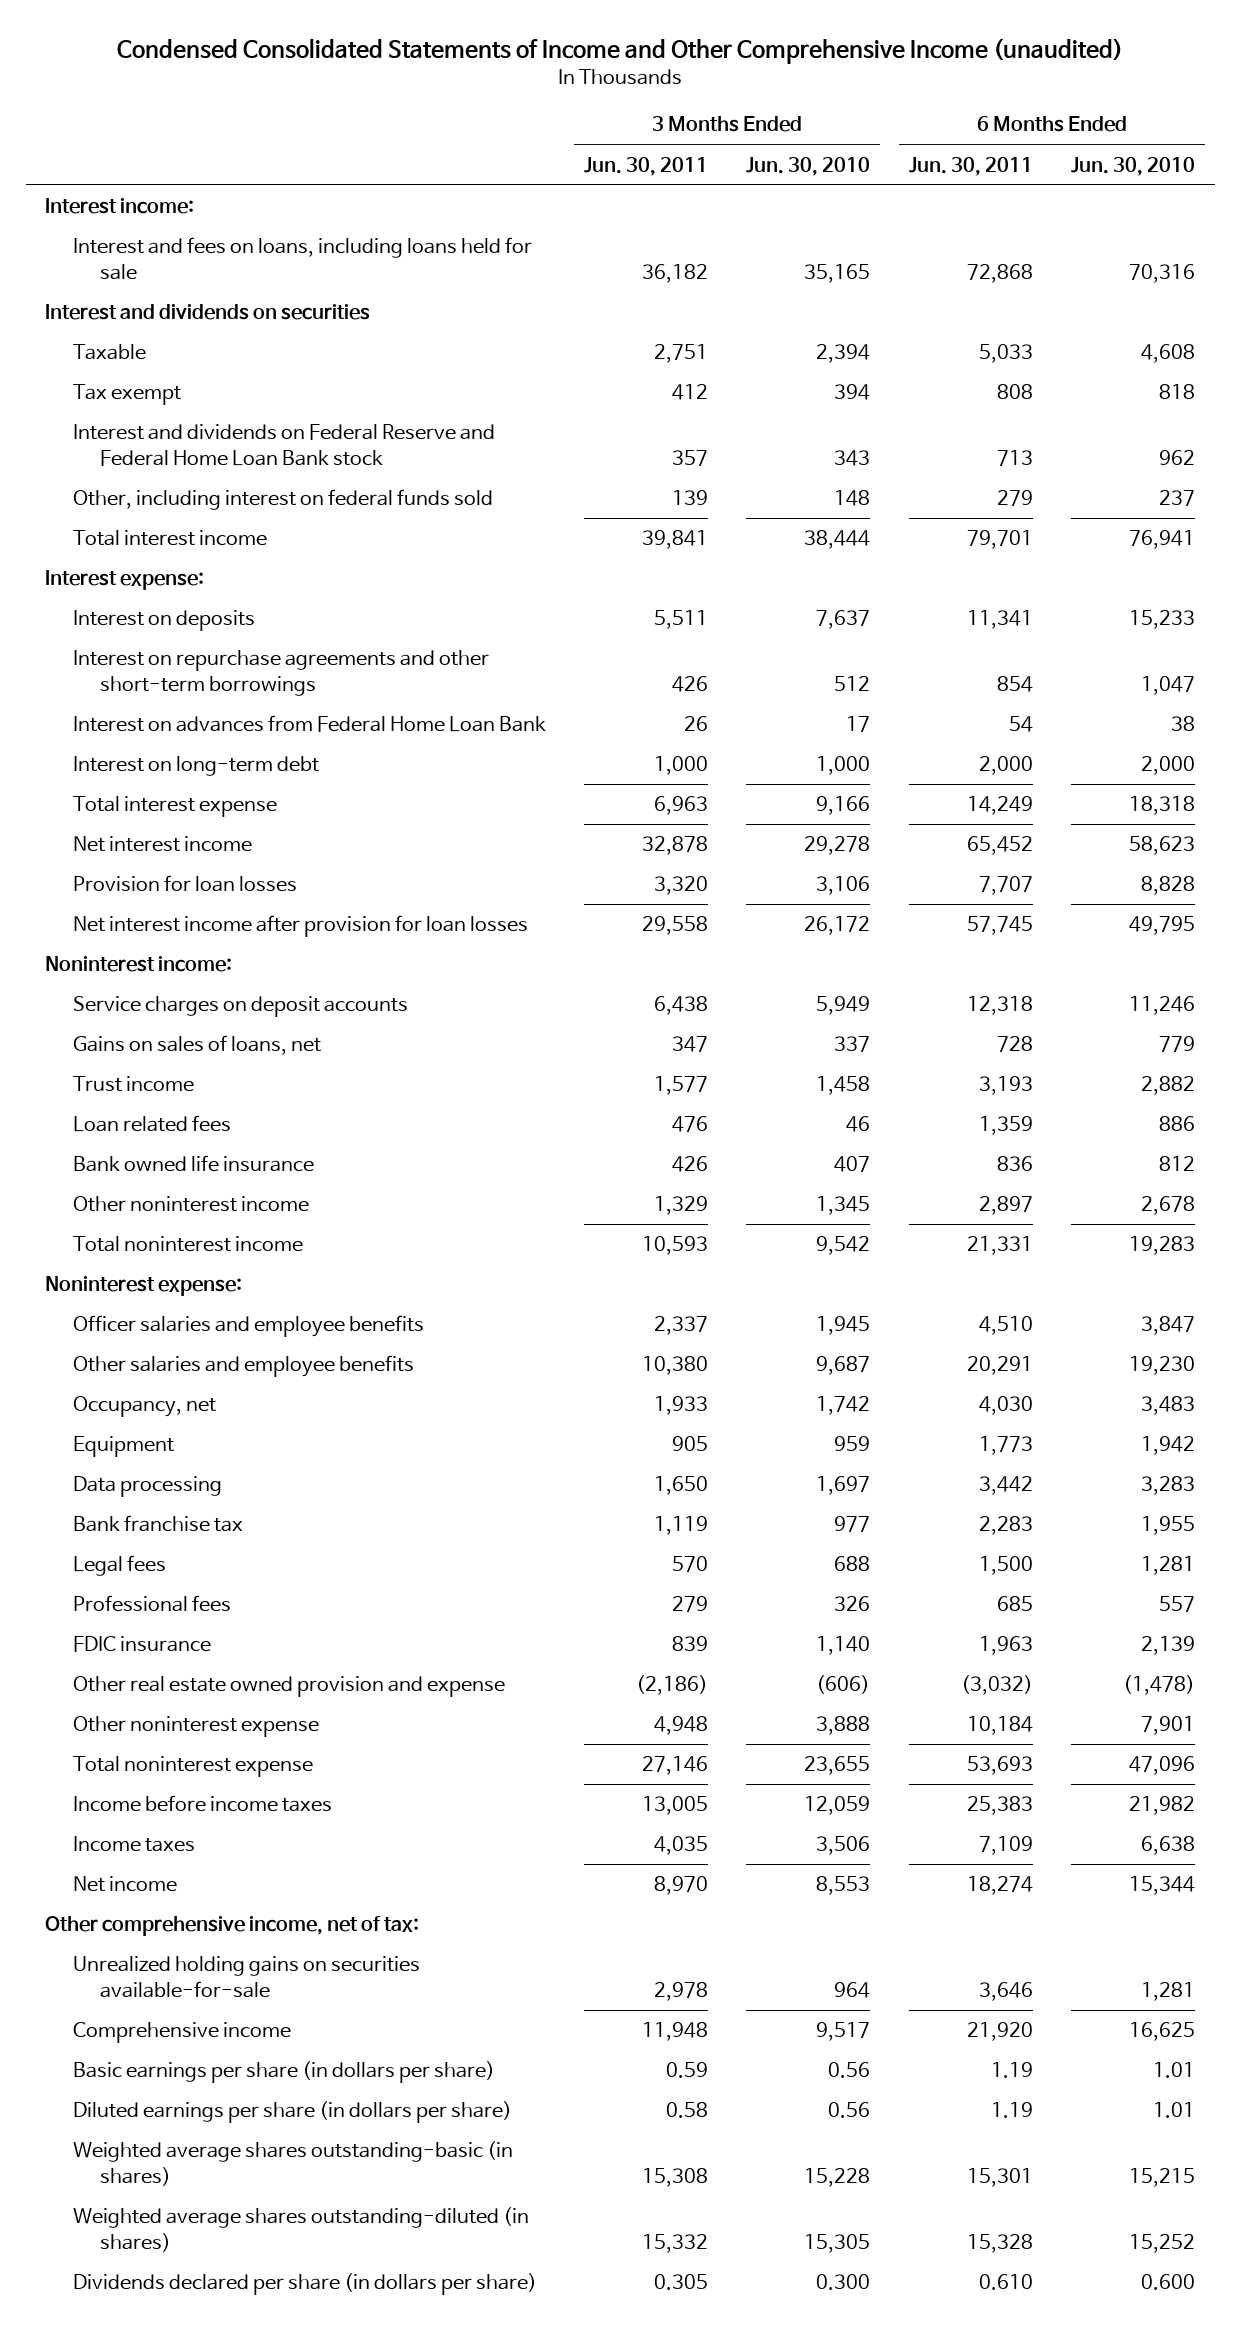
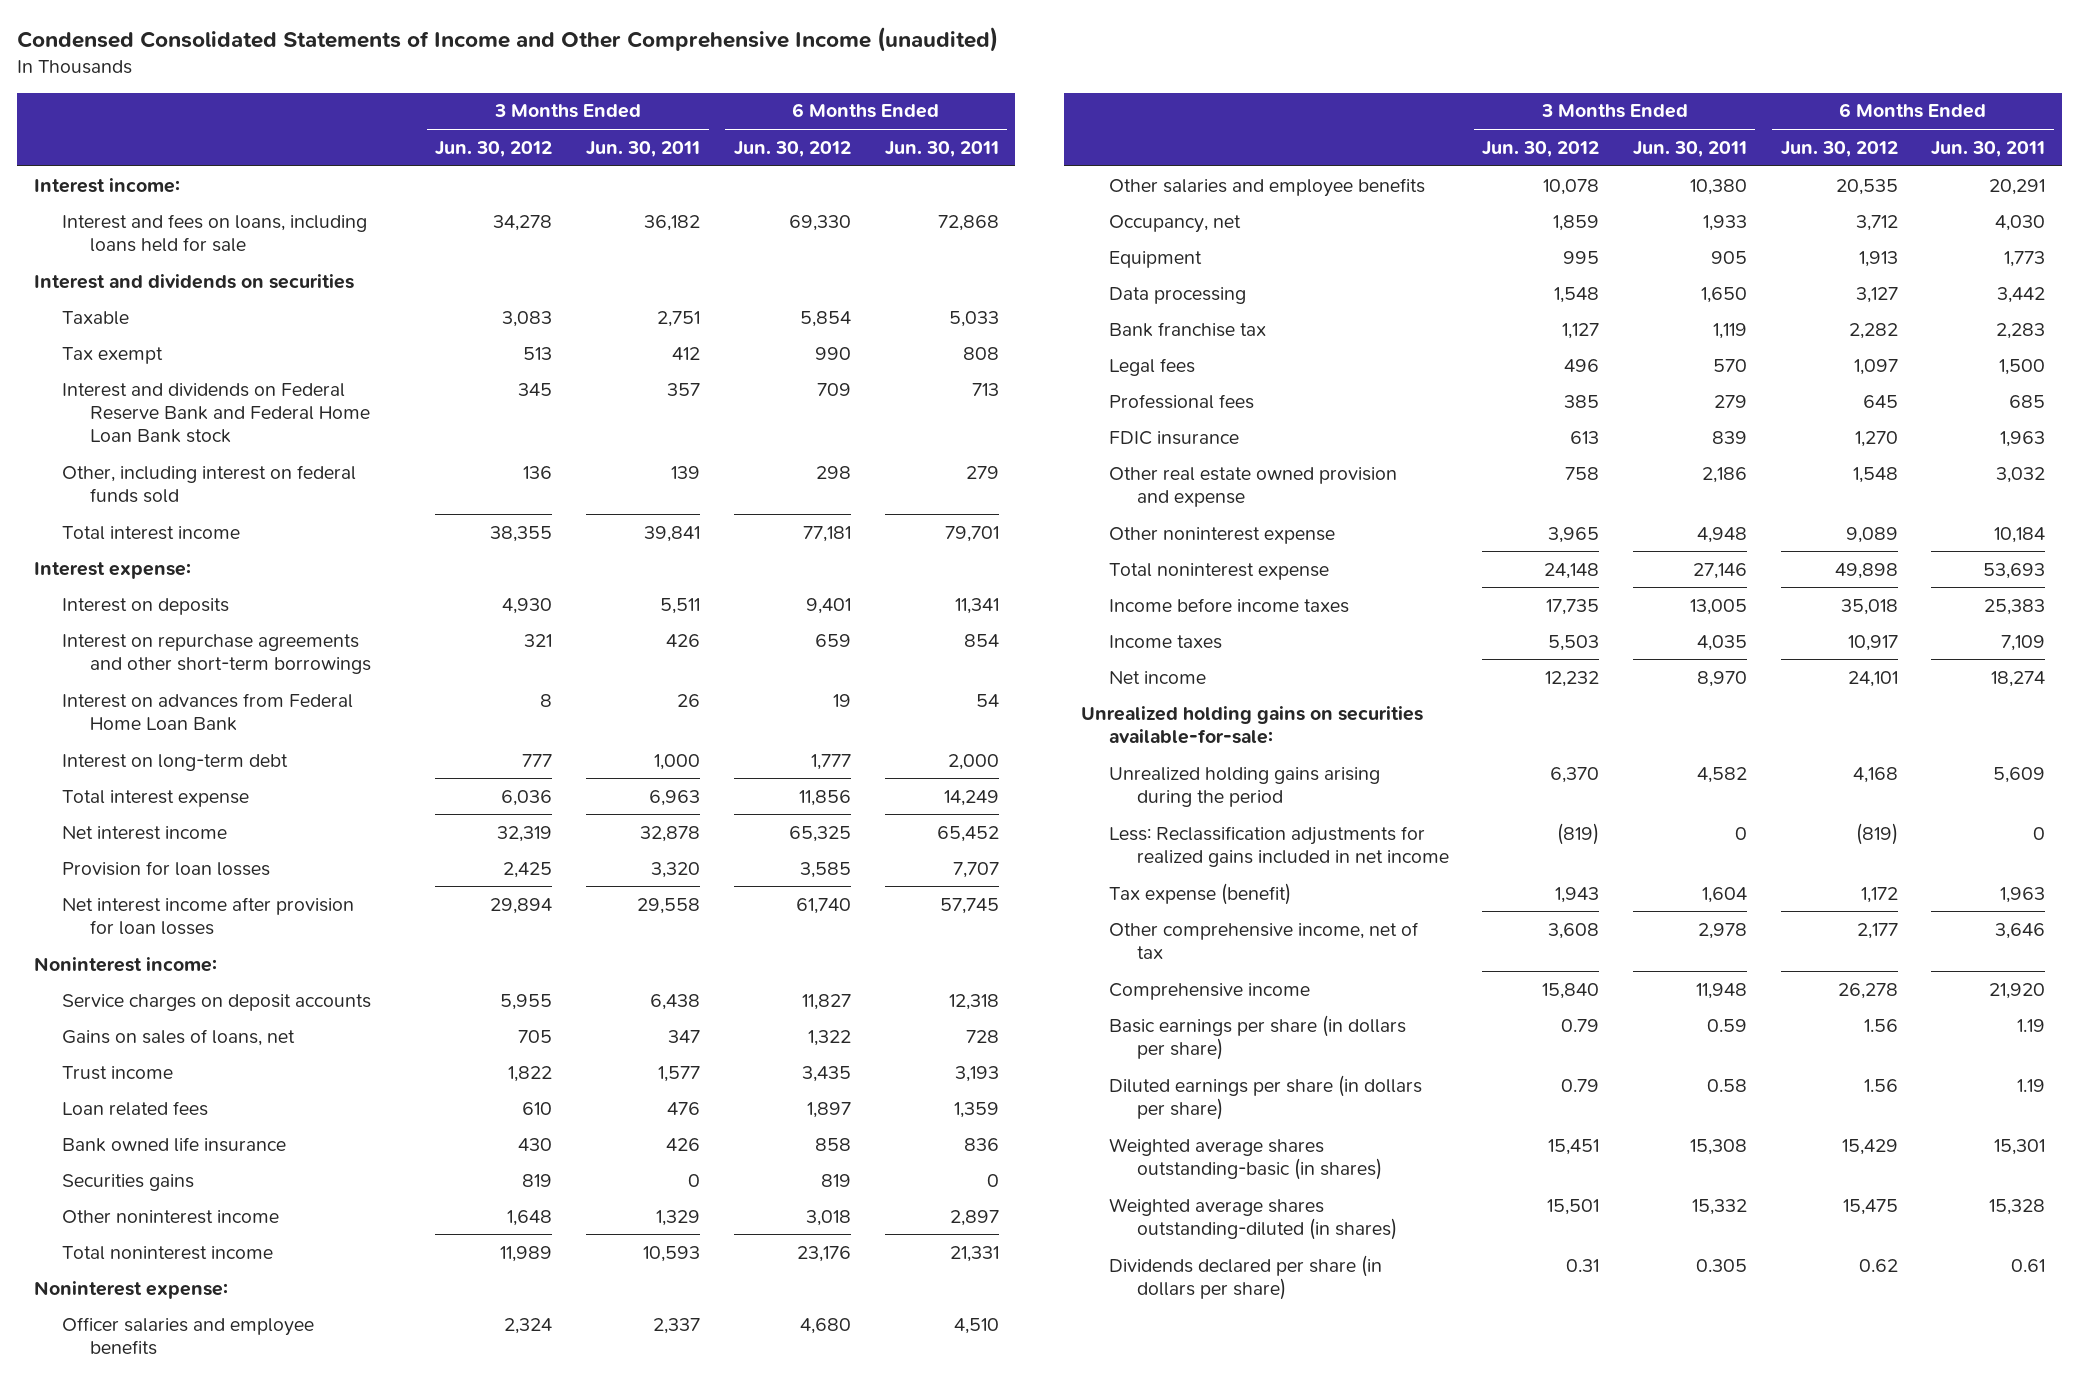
[746,156,871,176] Jun. 30, 2010 -> none
[1071,156,1196,176] Jun. 30, 2010 -> none
none -> [435,140,553,157] Jun. 30, 2012
none -> [733,140,851,157] Jun. 30, 2012
[72,424,495,467] Interest and dividends on Federal Reserve and Federal Home Loan Bank stock -> [61,382,370,444] Interest and dividends on Federal Reserve Bank and Federal Home Loan Bank stock
none -> [61,1173,194,1191] Securities gains
[635,1675,708,1696] (2,186) -> [1702,466,1748,483] 2,186
[960,1675,1033,1696] (3,032) -> [1996,466,2046,483] 3,032
[45,1916,420,1937] Other comprehensive income, net of tax: -> none
none -> [1080,705,1423,745] Unrealized holding gains on securities available-for-sale:
none -> [1108,766,1380,808] Unrealized holding gains arising during the period
none -> [1108,825,1449,868] Less: Reclassification adjustments for realized gains included in net income
none -> [1108,882,1291,905] Tax expense (benefit)
[72,1956,420,1999] Unrealized holding gains on securities available-for-sale -> [1108,921,1419,960] Other comprehensive income, net of tax
[978,2274,1033,2291] 0.610 -> [2011,1258,2046,1272] 0.61

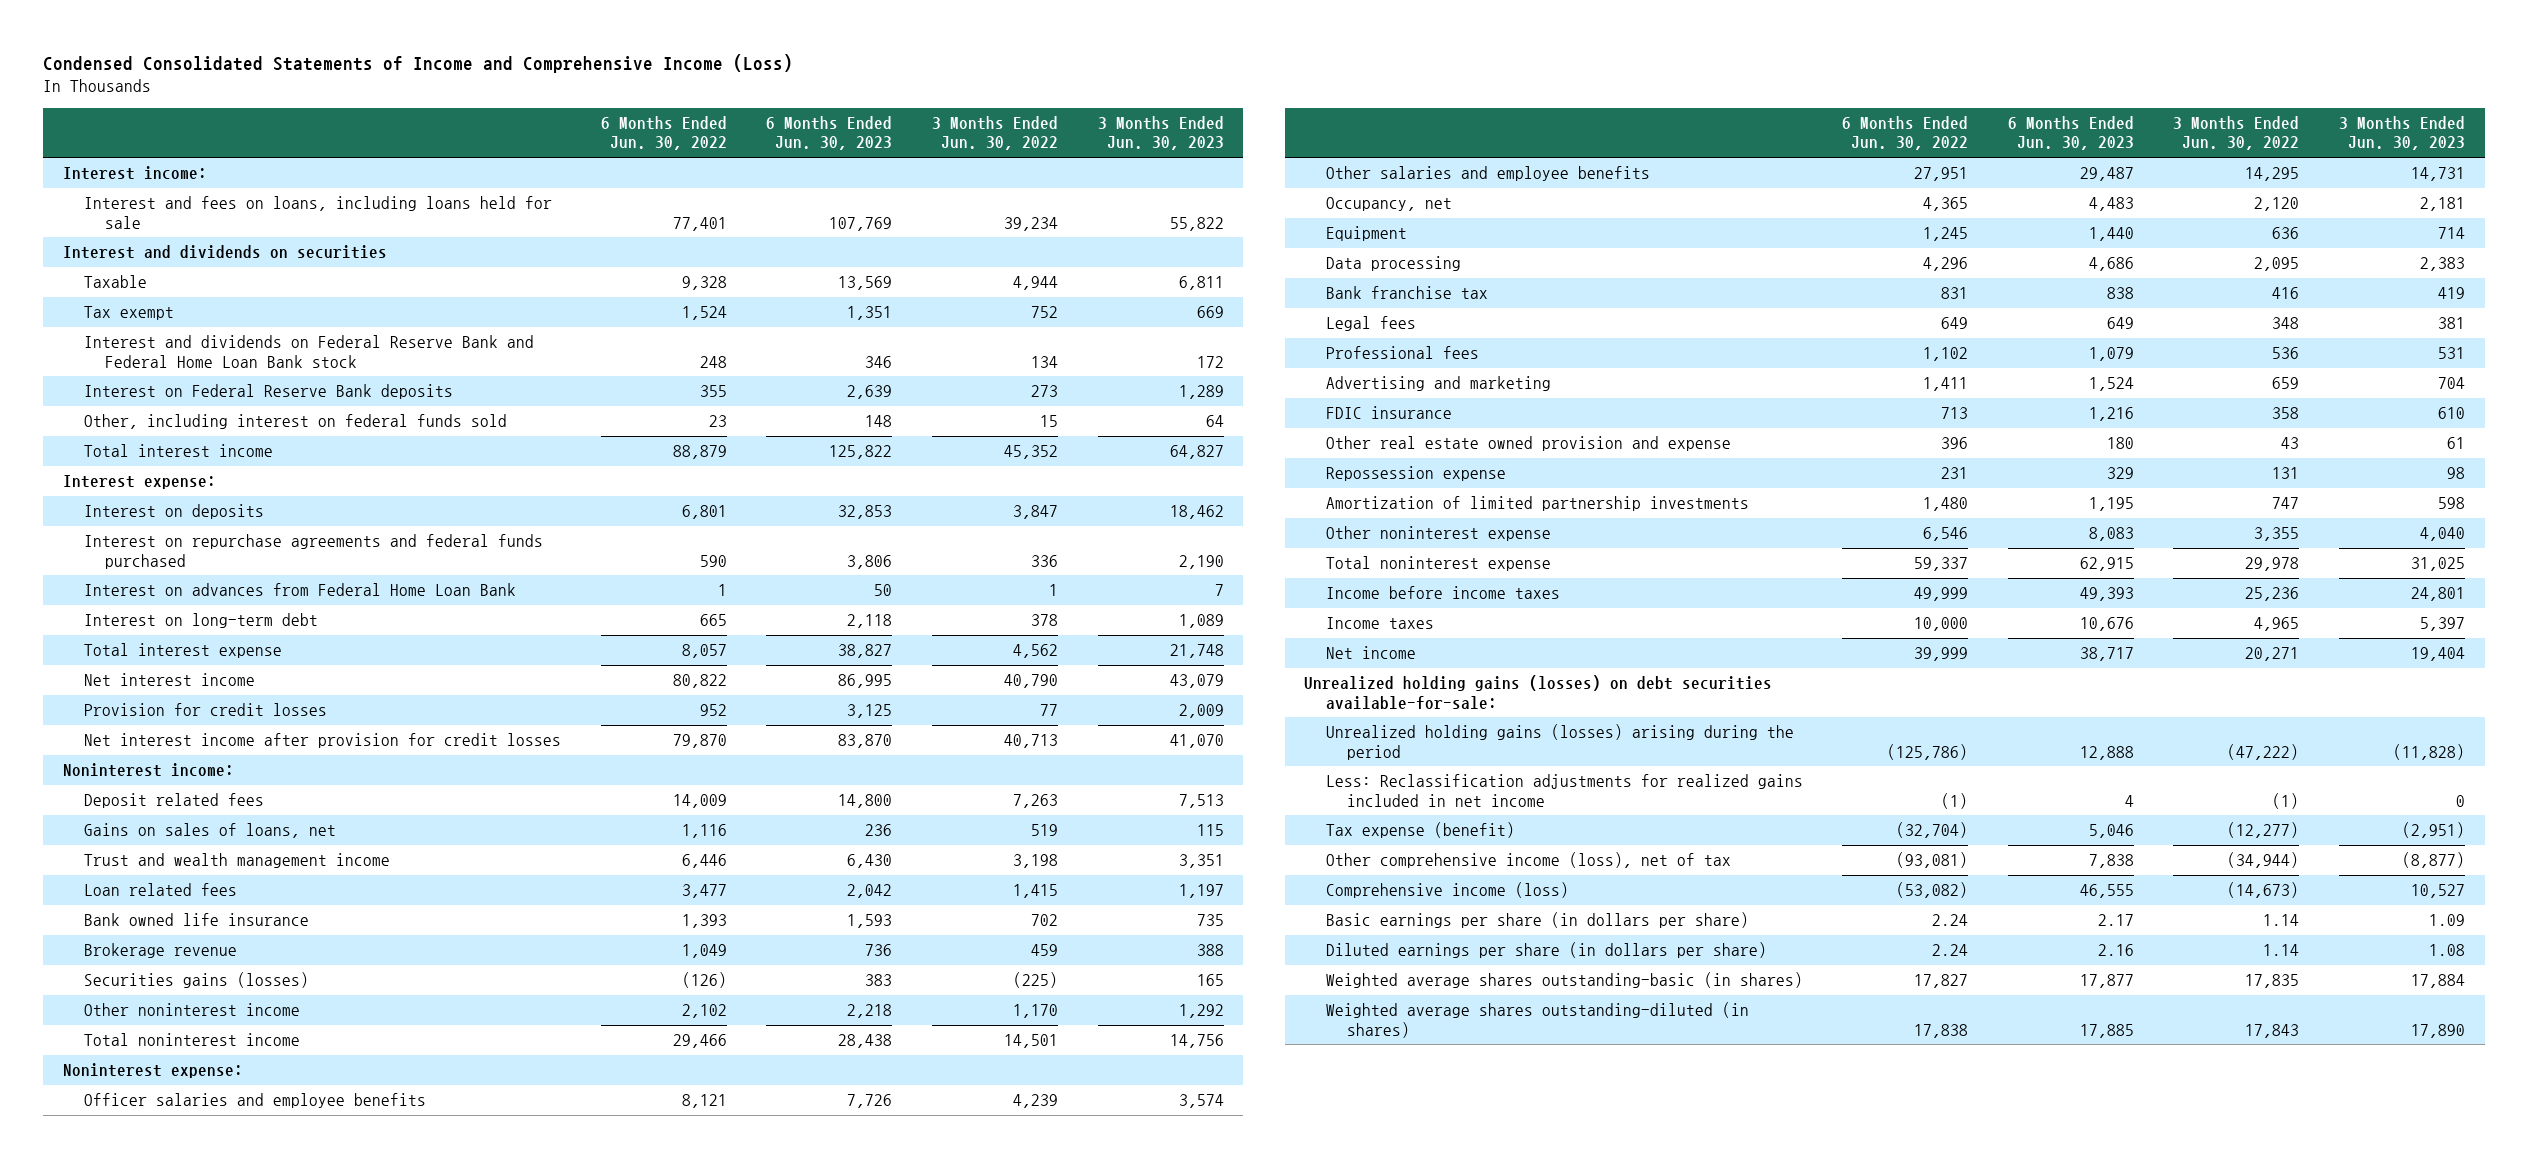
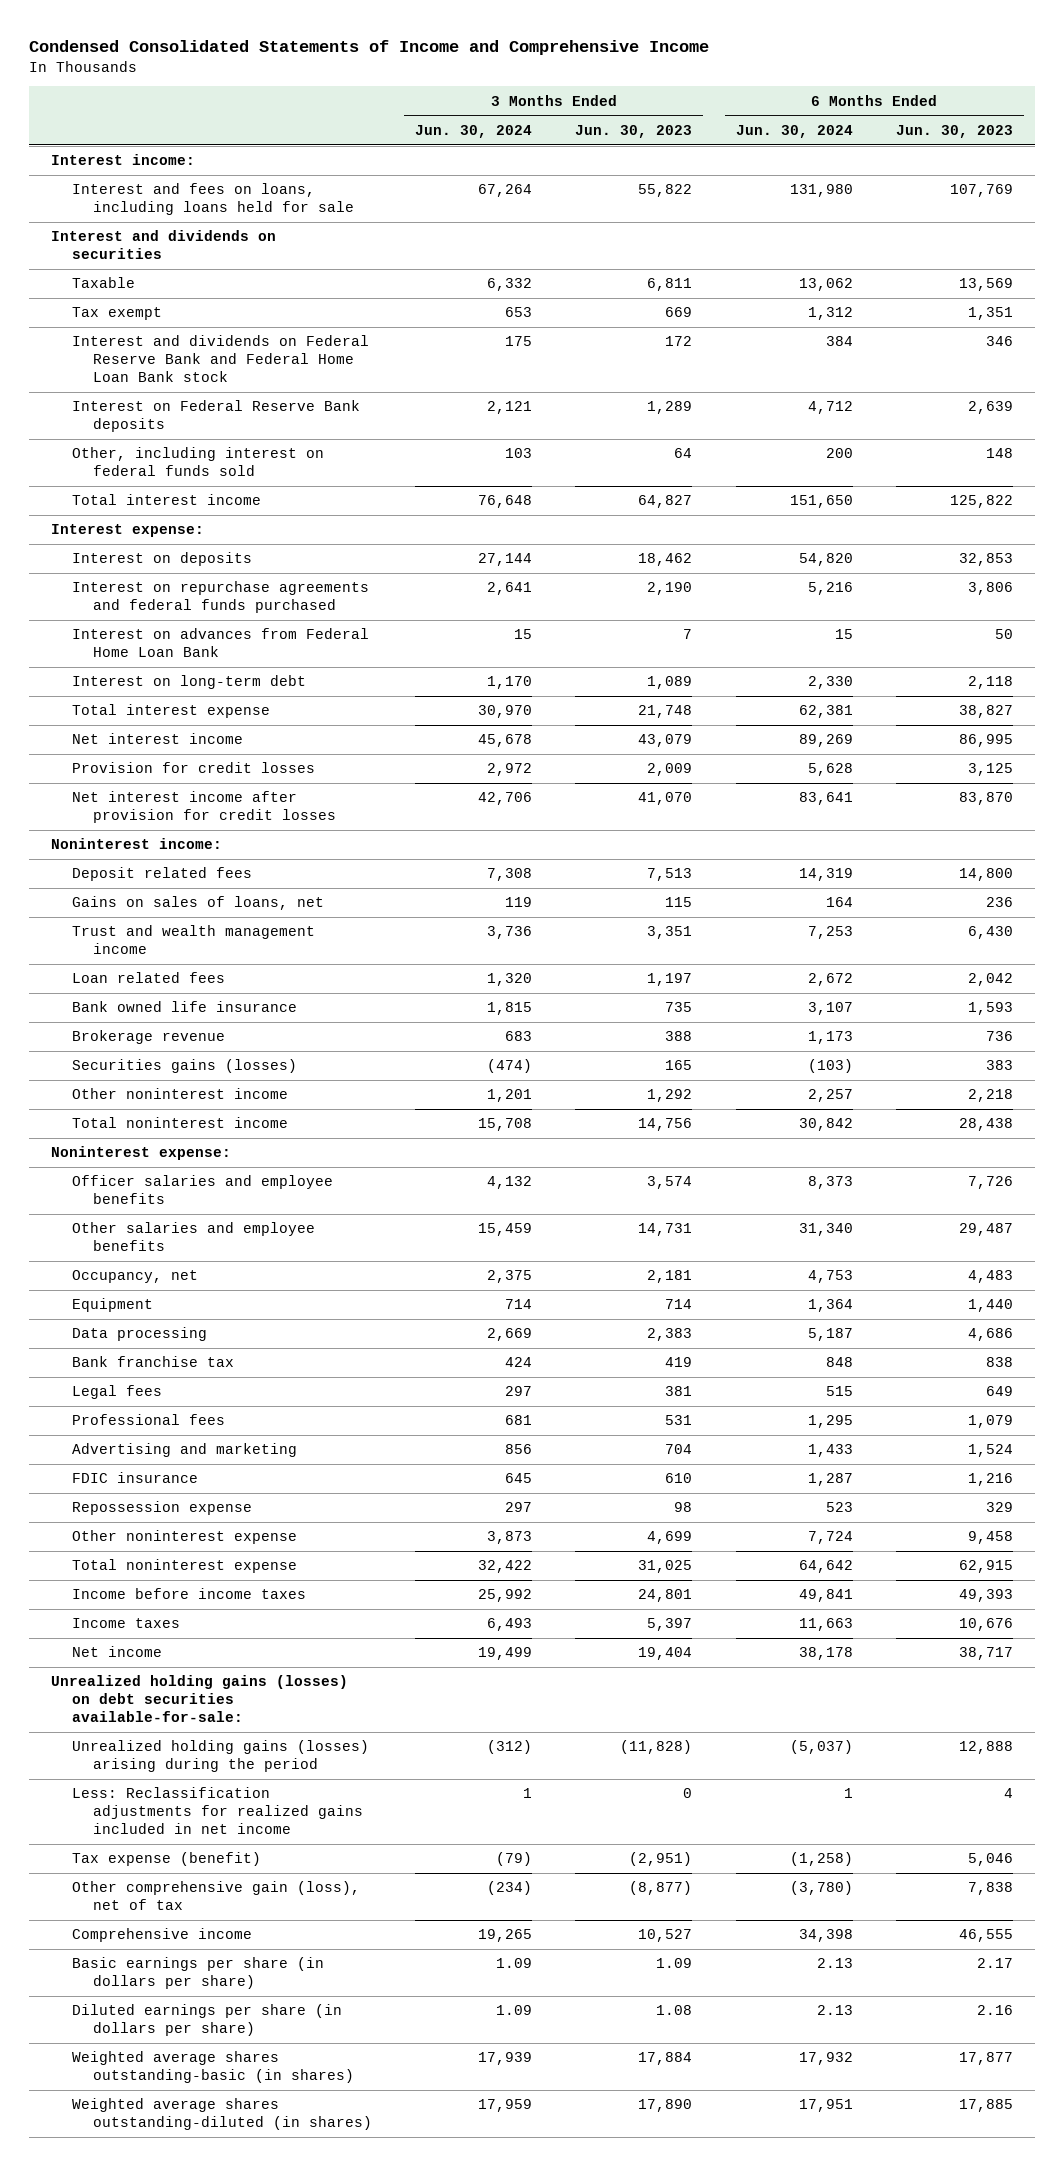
[43,54,794,74] Condensed Consolidated Statements of Income and Comprehensive Income (Loss) -> [29,39,710,55] Condensed Consolidated Statements of Income and Comprehensive Income
[600,116,727,151] 6 Months Ended Jun. 30, 2022 -> none
[931,116,1058,151] 3 Months Ended Jun. 30, 2022 -> none
none -> [415,124,533,138] Jun. 30, 2024
none -> [735,124,853,138] Jun. 30, 2024
[1325,436,1731,452] Other real estate owned provision and expense -> none
[1325,496,1749,512] Amortization of limited partnership investments -> none
[2088,527,2134,542] 8,083 -> [967,1531,1013,1545] 9,458
[2419,527,2465,542] 4,040 -> [647,1531,693,1545] 4,699
[1325,852,1731,869] Other comprehensive income (loss), net of tax -> [71,1881,360,1911] Other comprehensive gain (loss), net of tax
[1325,882,1569,899] Comprehensive income (loss) -> [71,1928,252,1943] Comprehensive income

